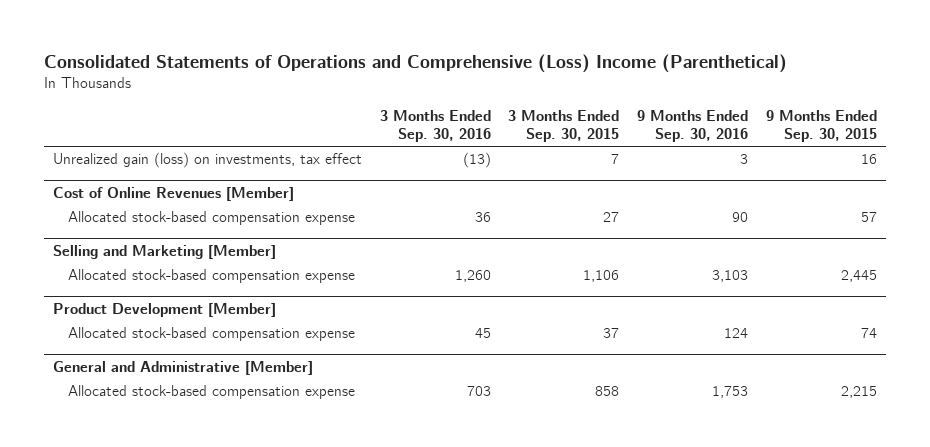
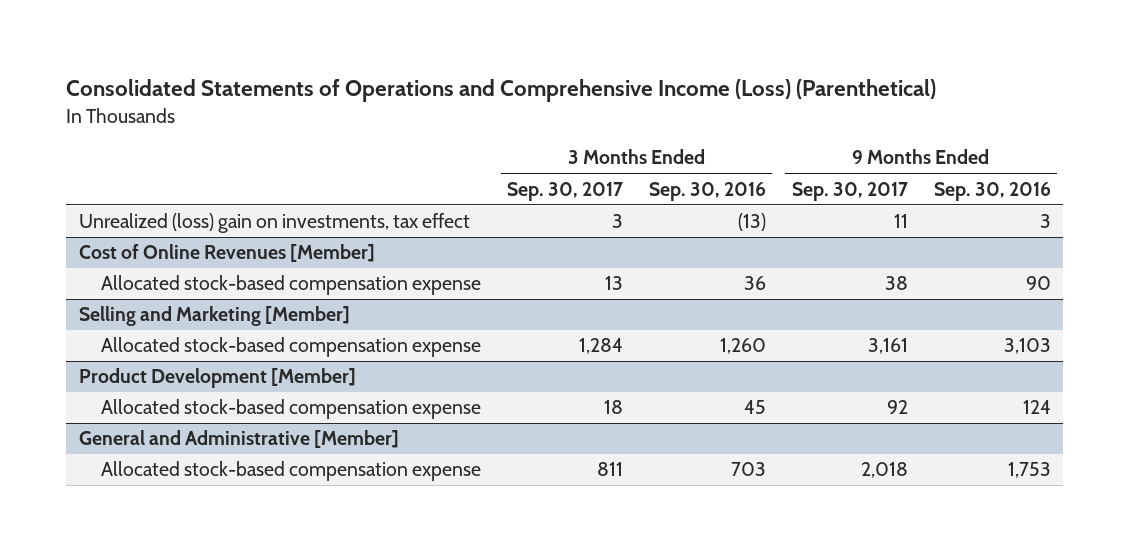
[44,53,788,73] Consolidated Statements of Operations and Comprehensive (Loss) Income (Parenthetical) -> [65,79,936,103] Consolidated Statements of Operations and Comprehensive Income (Loss) (Parenthetical)
[508,109,620,143] 3 Months Ended Sep. 30, 2015 -> none
[765,109,877,143] 9 Months Ended Sep. 30, 2015 -> none
none -> [507,181,624,201] Sep. 30, 2017
none -> [791,181,908,201] Sep. 30, 2017
[53,152,363,169] Unrealized gain (loss) on investments, tax effect -> [78,213,470,234] Unrealized (loss) gain on investments, tax effect

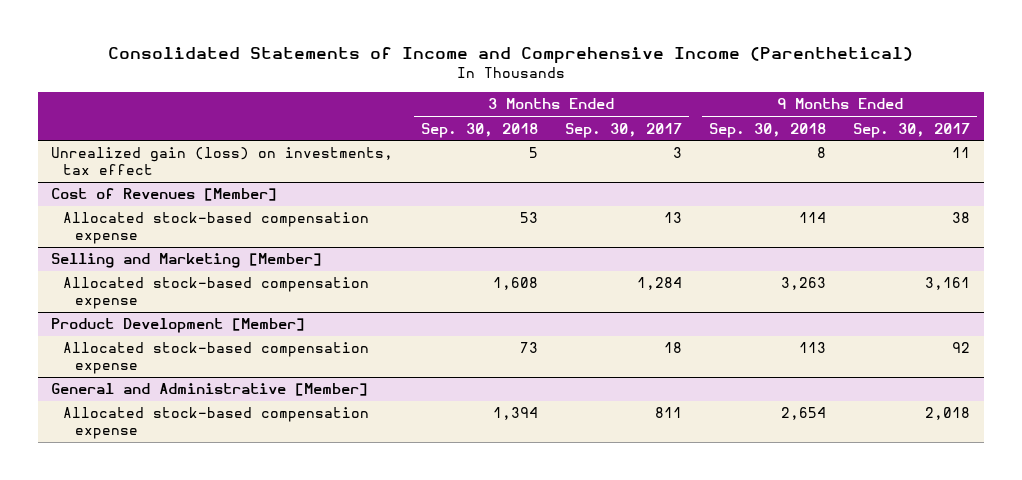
[65,79,936,103] Consolidated Statements of Operations and Comprehensive Income (Loss) (Parenthetical) -> [107,47,913,65] Consolidated Statements of Income and Comprehensive Income (Parenthetical)
[648,181,766,201] Sep. 30, 2016 -> none
[933,181,1051,201] Sep. 30, 2016 -> none
none -> [420,122,538,138] Sep. 30, 2018
none -> [709,122,827,138] Sep. 30, 2018
[78,213,470,234] Unrealized (loss) gain on investments, tax effect -> [51,147,394,175] Unrealized gain (loss) on investments, tax effect
[78,244,375,263] Cost of Online Revenues [Member] -> [51,188,278,202] Cost of Revenues [Member]

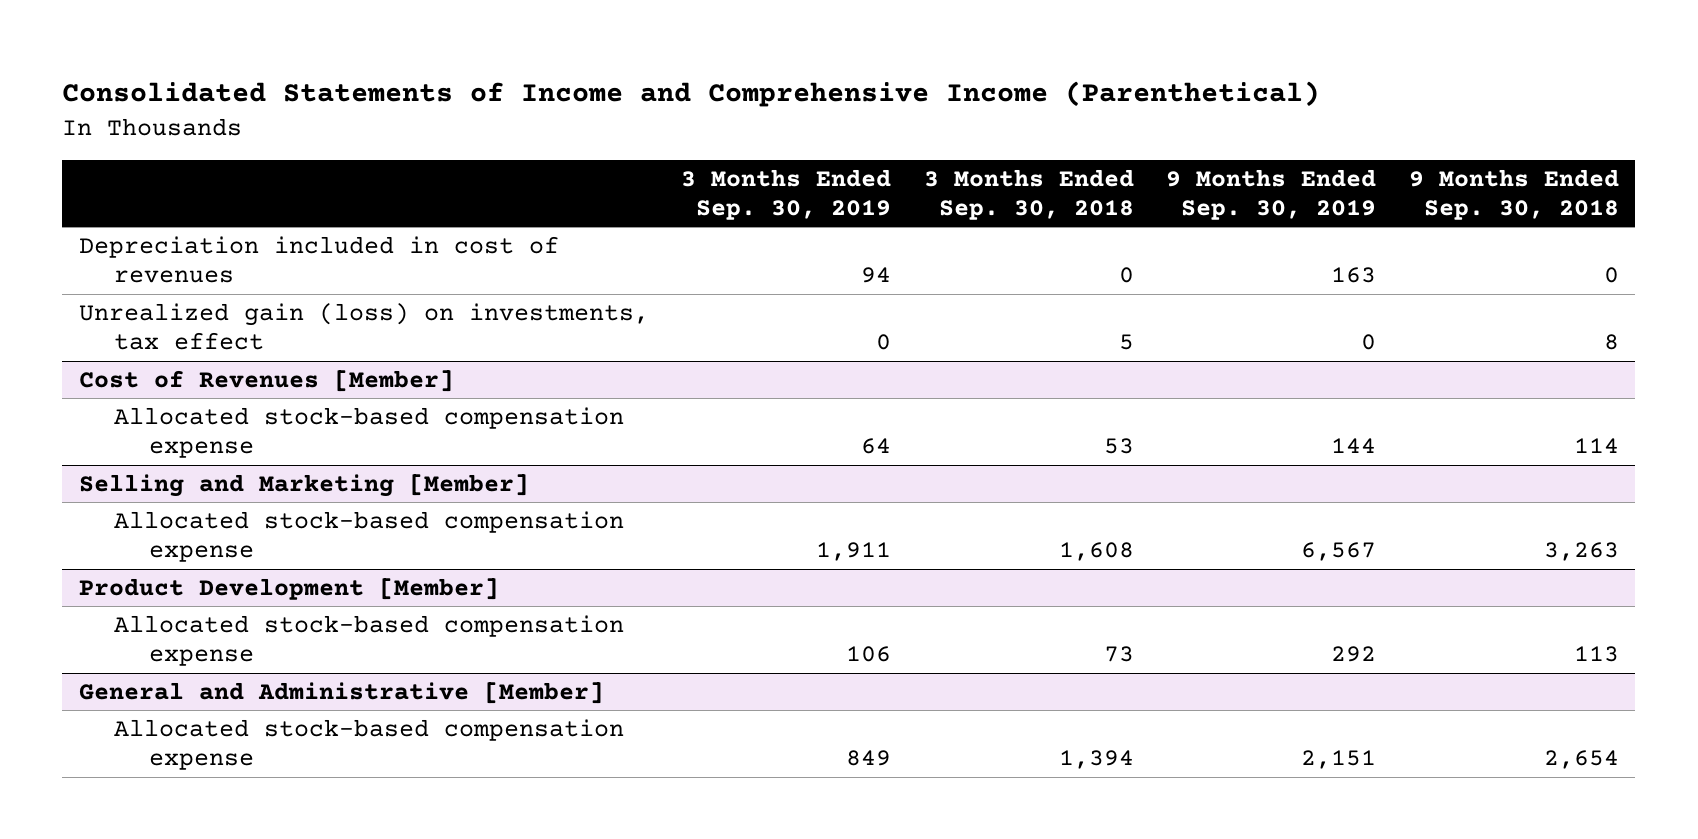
[564,122,682,138] Sep. 30, 2017 -> none
[853,122,971,138] Sep. 30, 2017 -> none
none -> [681,168,892,221] 3 Months Ended Sep. 30, 2019
none -> [1166,168,1377,221] 9 Months Ended Sep. 30, 2019
none -> [78,235,559,284] Depreciation included in cost of revenues

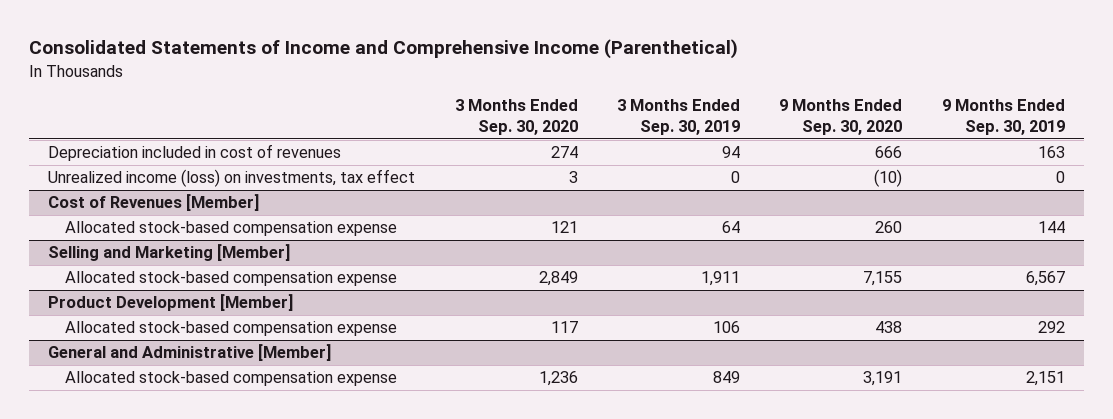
[923,168,1134,221] 3 Months Ended Sep. 30, 2018 -> none
[1408,168,1619,221] 9 Months Ended Sep. 30, 2018 -> none
none -> [454,99,578,136] 3 Months Ended Sep. 30, 2020
none -> [779,99,903,136] 9 Months Ended Sep. 30, 2020
[78,302,649,351] Unrealized gain (loss) on investments, tax effect -> [48,169,416,188] Unrealized income (loss) on investments, tax effect

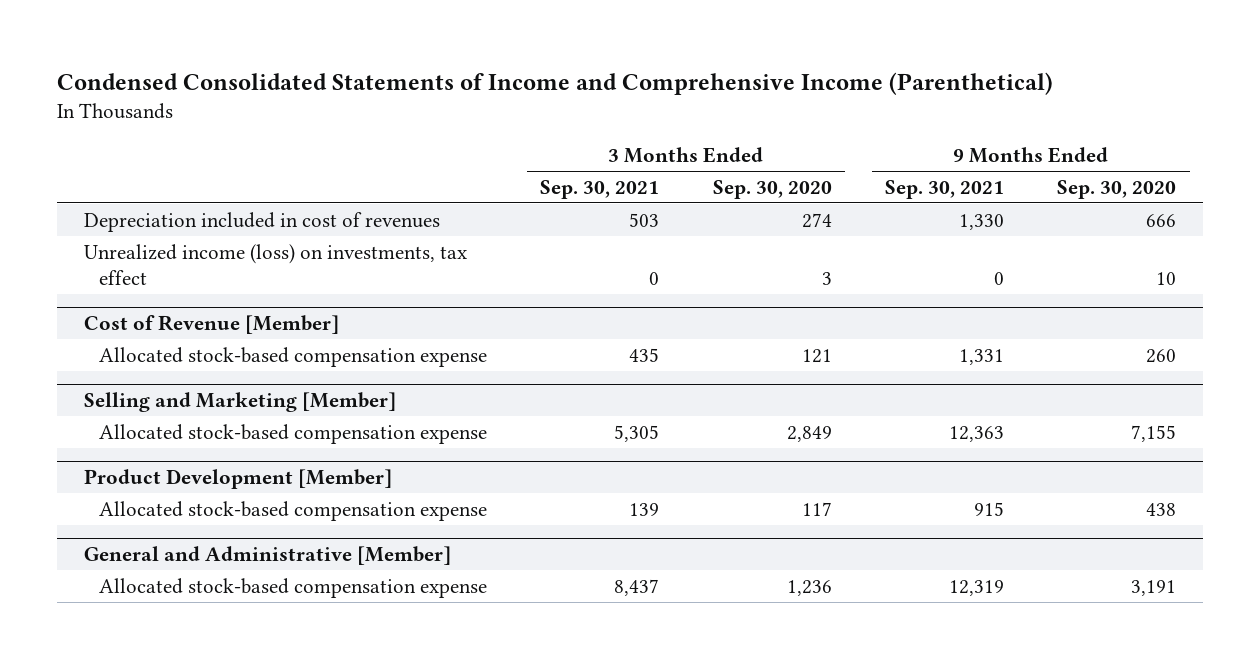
[28,39,738,60] Consolidated Statements of Income and Comprehensive Income (Parenthetical) -> [57,71,1054,95] Condensed Consolidated Statements of Income and Comprehensive Income (Parenthetical)
[616,99,740,136] 3 Months Ended Sep. 30, 2019 -> none
[941,99,1065,136] 9 Months Ended Sep. 30, 2019 -> none
none -> [540,179,660,199] Sep. 30, 2021
none -> [884,179,1004,199] Sep. 30, 2021
[874,169,903,188] (10) -> [1156,271,1177,285] 10
[48,194,260,212] Cost of Revenues [Member] -> [83,314,339,334] Cost of Revenue [Member]

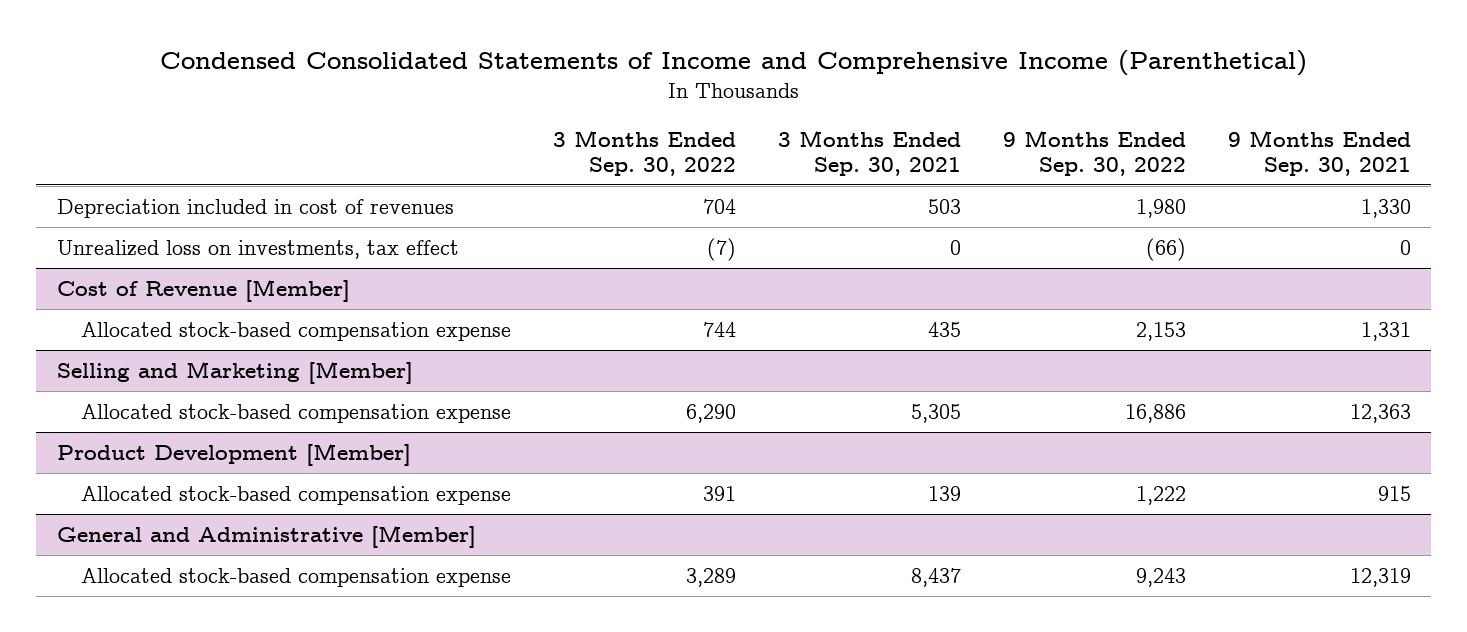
[712,179,832,199] Sep. 30, 2020 -> none
[1057,179,1177,199] Sep. 30, 2020 -> none
none -> [553,129,737,176] 3 Months Ended Sep. 30, 2022
none -> [1002,129,1186,176] 9 Months Ended Sep. 30, 2022
[83,243,467,285] Unrealized income (loss) on investments, tax effect -> [56,239,459,259] Unrealized loss on investments, tax effect

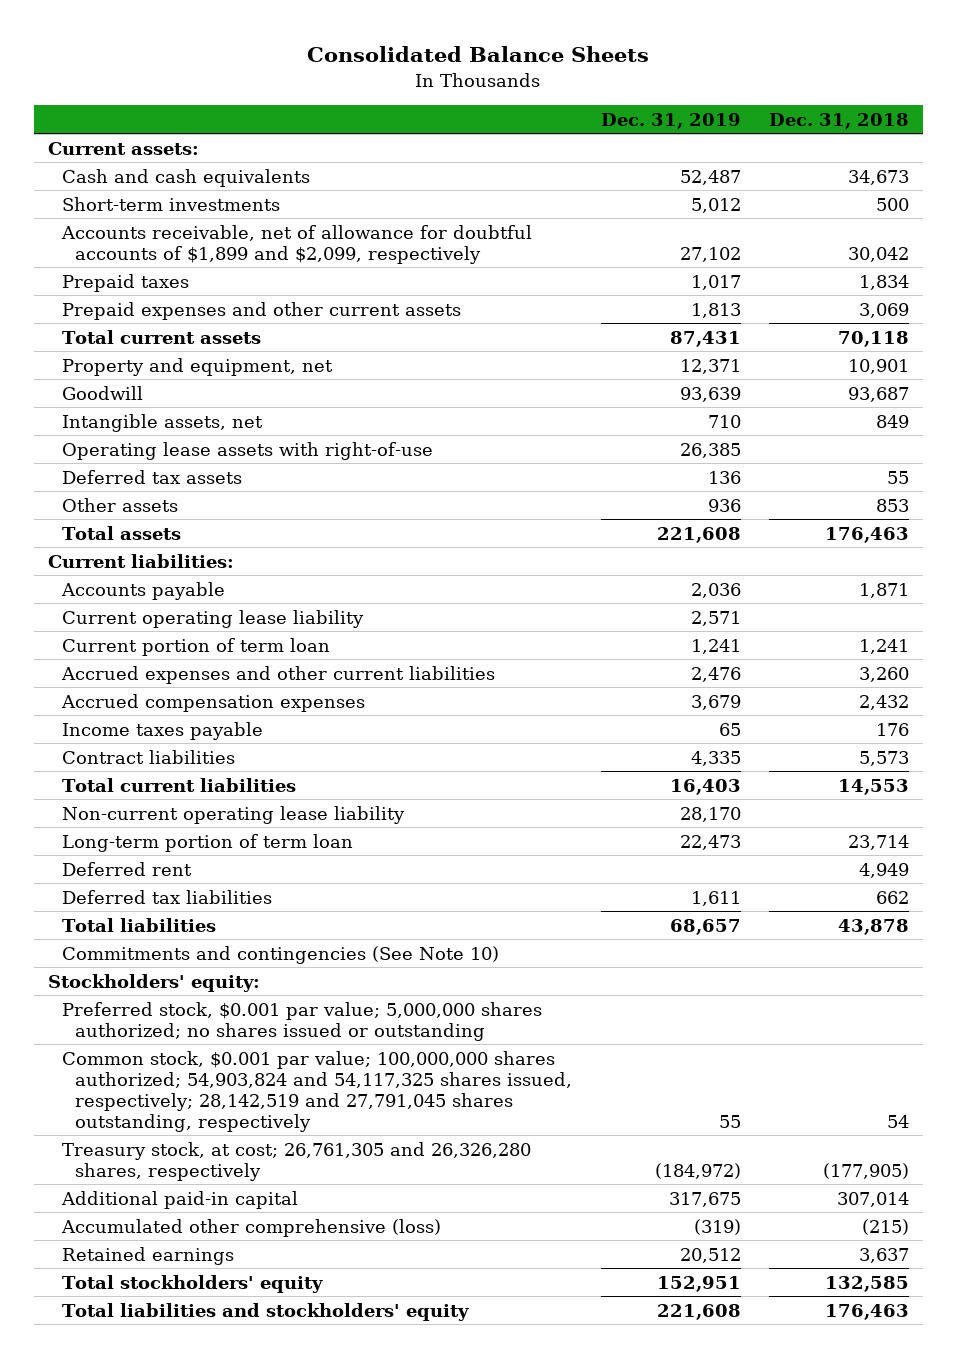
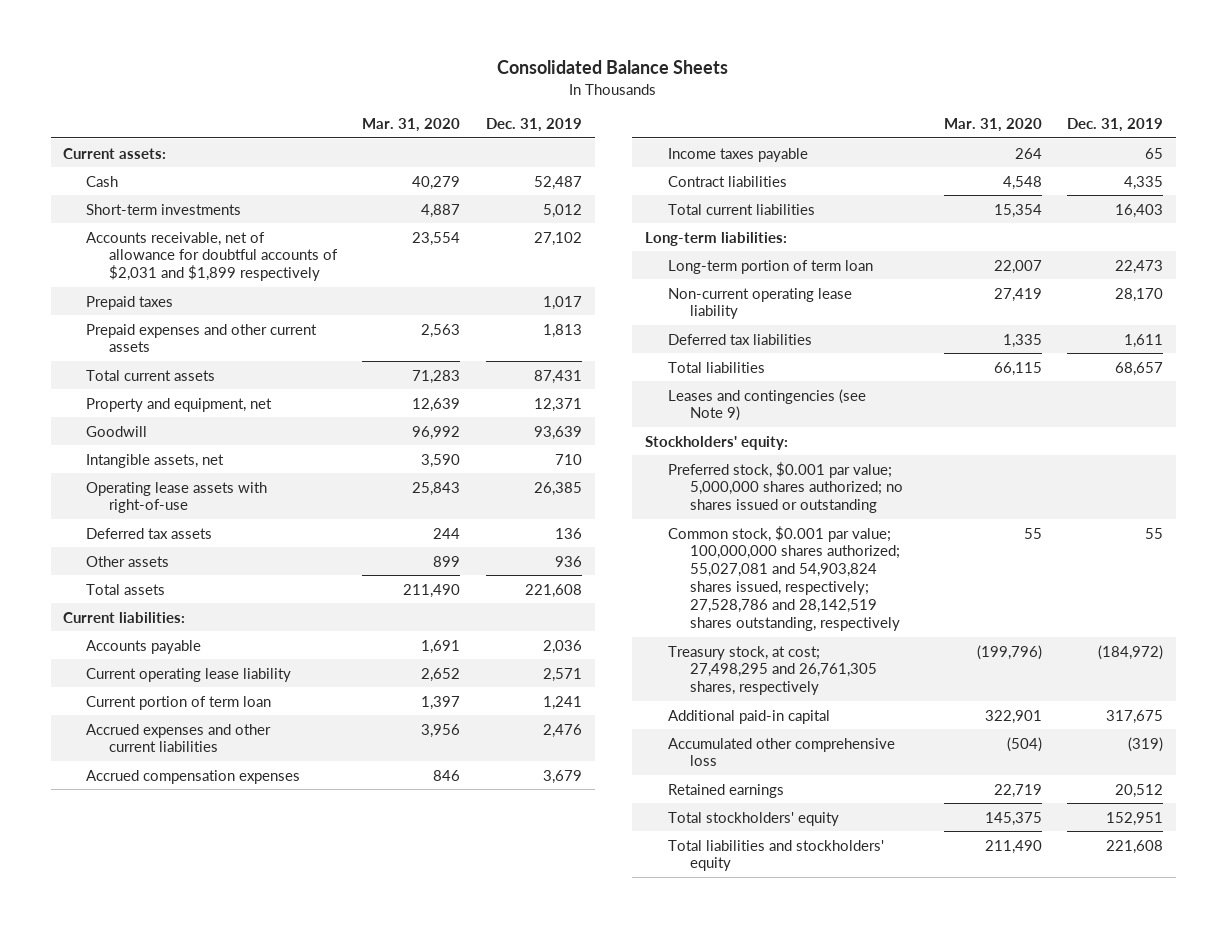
[769,112,910,129] Dec. 31, 2018 -> none
none -> [362,118,461,133] Mar. 31, 2020
[61,168,310,187] Cash and cash equivalents -> [85,175,118,187] Cash
[60,224,532,264] Accounts receivable, net of allowance for doubtful accounts of $1,899 and $2,099, respectively -> [85,231,338,282] Accounts receivable, net of allowance for doubtful accounts of $2,031 and $1,899 respectively
none -> [645,231,788,246] Long-term liabilities:
[61,861,192,876] Deferred rent -> none
[61,805,405,824] Non-current operating lease liability -> [667,287,852,320] Non-current operating lease liability
[61,945,499,964] Commitments and contingencies (See Note 10) -> [667,388,866,422] Leases and contingencies (see Note 9)
[61,1050,573,1132] Common stock, $0.001 par value; 100,000,000 shares authorized; 54,903,824 and 54,117,325 shares issued, respectively; 28,142,519 and 27,791,045 shares outstanding, respectively -> [667,525,901,632] Common stock, $0.001 par value; 100,000,000 shares authorized; 55,027,081 and 54,903,824 shares issued, respectively; 27,528,786 and 28,142,519 shares outstanding, respectively
[61,1141,531,1181] Treasury stock, at cost; 26,761,305 and 26,326,280 shares, respectively -> [667,645,878,696] Treasury stock, at cost; 27,498,295 and 26,761,305 shares, respectively
[60,1218,441,1237] Accumulated other comprehensive (loss) -> [667,737,895,767] Accumulated other comprehensive loss

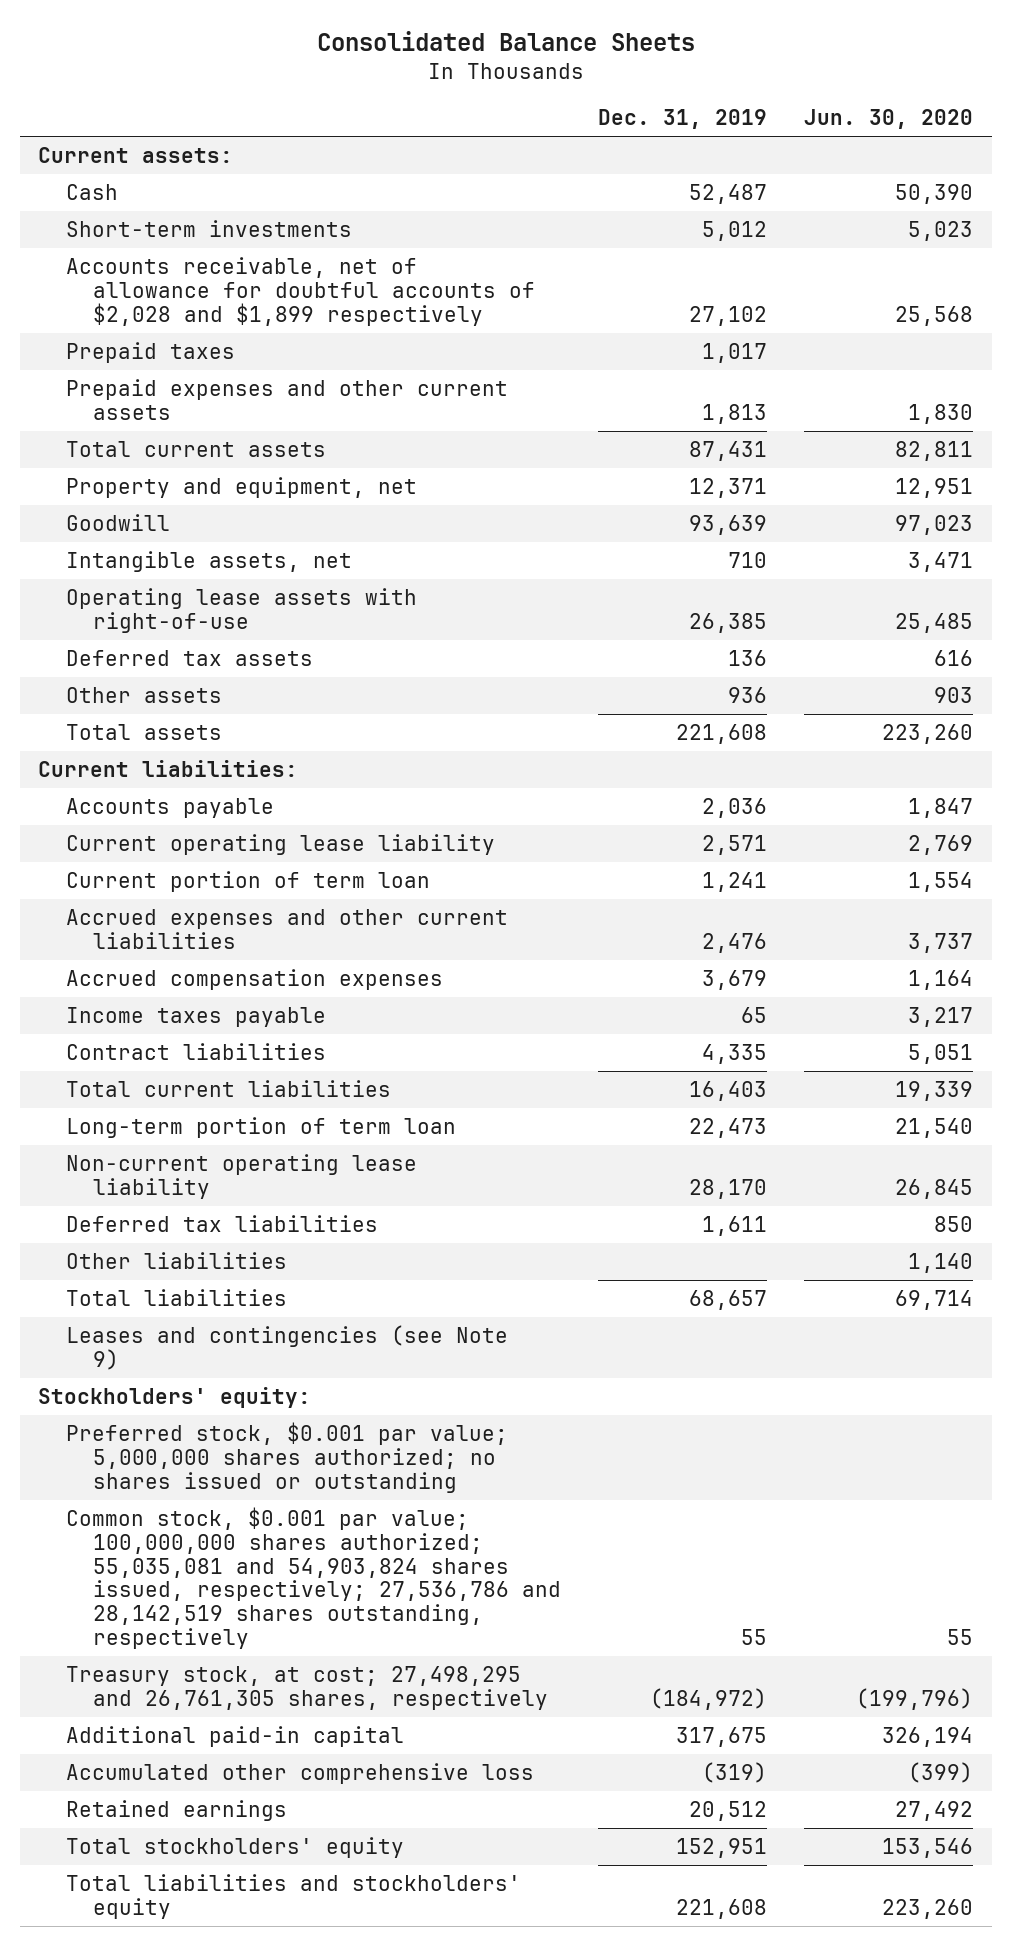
[362,118,461,133] Mar. 31, 2020 -> none
none -> [804,109,974,130] Jun. 30, 2020
[85,231,338,282] Accounts receivable, net of allowance for doubtful accounts of $2,031 and $1,899 respectively -> [65,256,535,326] Accounts receivable, net of allowance for doubtful accounts of $2,028 and $1,899 respectively
[645,231,788,246] Long-term liabilities: -> none
none -> [65,1251,287,1269] Other liabilities
[667,525,901,632] Common stock, $0.001 par value; 100,000,000 shares authorized; 55,027,081 and 54,903,824 shares issued, respectively; 27,528,786 and 28,142,519 shares outstanding, respectively -> [65,1506,561,1650] Common stock, $0.001 par value; 100,000,000 shares authorized; 55,035,081 and 54,903,824 shares issued, respectively; 27,536,786 and 28,142,519 shares outstanding, respectively

